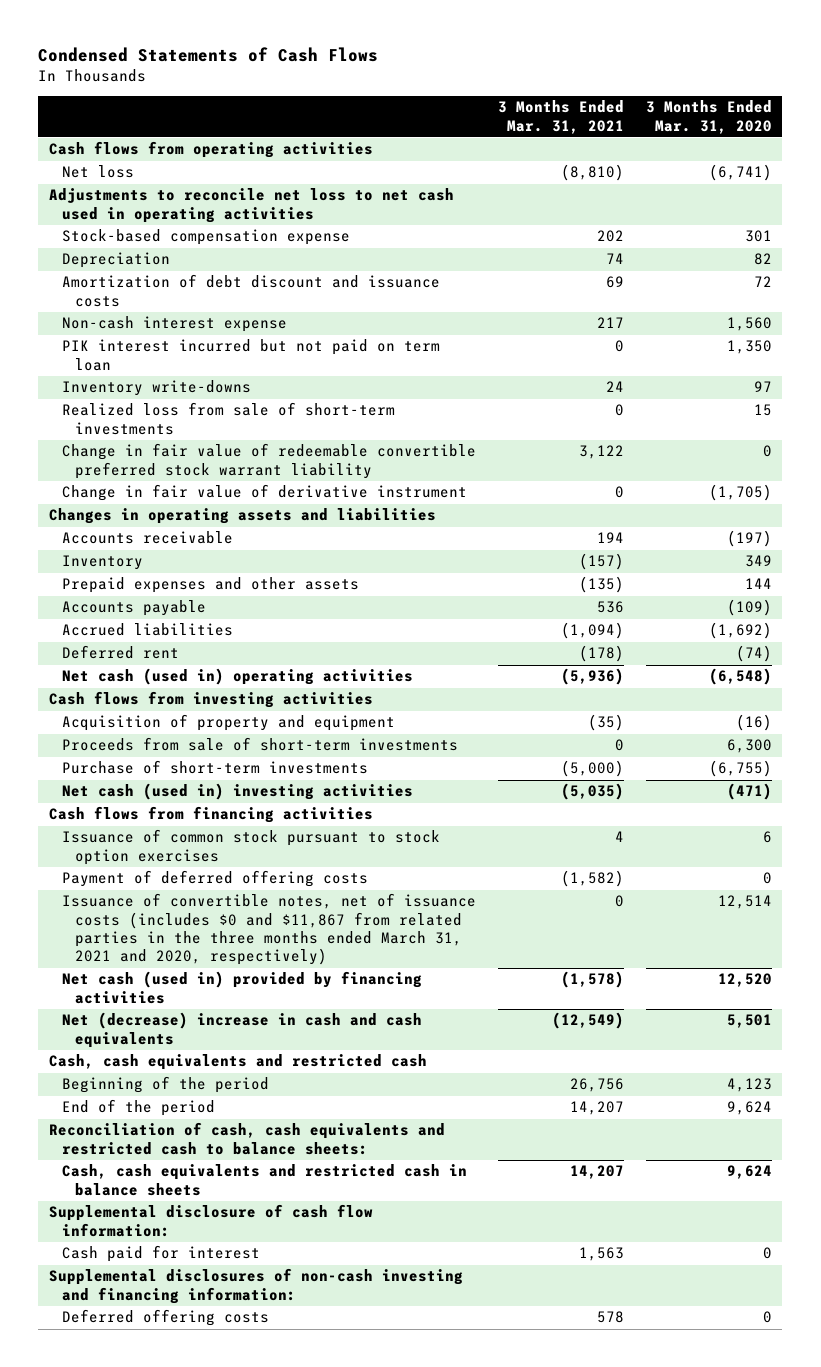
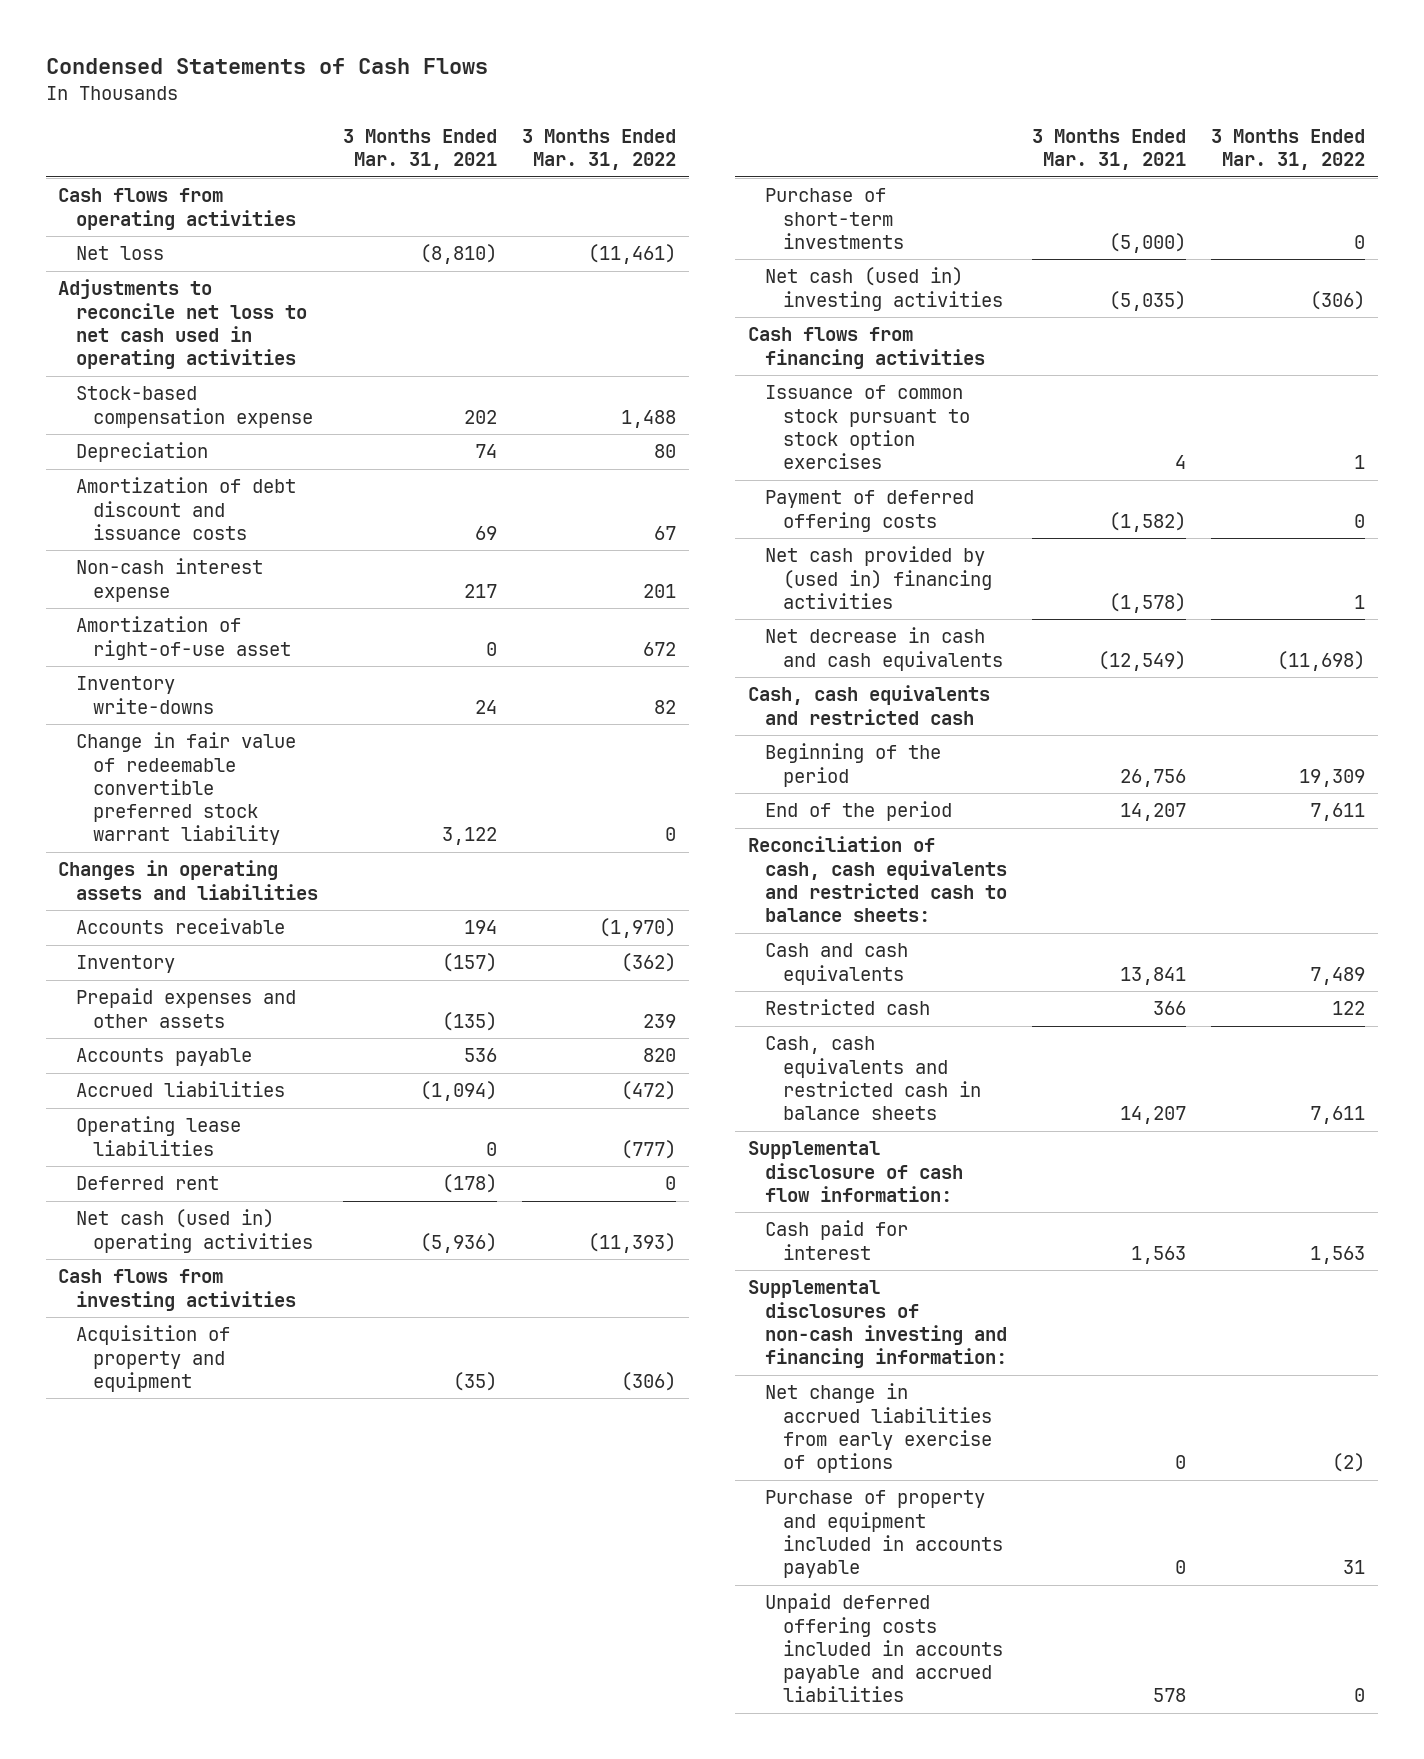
[645,100,772,134] 3 Months Ended Mar. 31, 2020 -> none
none -> [521,128,676,170] 3 Months Ended Mar. 31, 2022
[62,339,441,371] PIK interest incurred but not paid on term loan -> none
none -> [75,616,292,660] Amortization of right-of-use asset
[62,402,396,435] Realized loss from sale of short-term investments -> none
[62,484,468,502] Change in fair value of derivative instrument -> none
none -> [75,1116,241,1156] Operating lease liabilities
[62,737,459,752] Proceeds from sale of short-term investments -> none
[62,893,477,966] Issuance of convertible notes, net of issuance costs (includes $0 and $11,867 from related parties in the three months ended March 31, 2021 and 2020, respectively) -> none
[62,971,423,1004] Net cash (used in) provided by financing activities -> [765,546,992,609] Net cash provided by (used in) financing activities
[62,1012,423,1048] Net (decrease) increase in cash and cash equivalents -> [765,627,1003,671] Net decrease in cash and cash equivalents
none -> [765,943,909,985] Cash and cash equivalents
none -> [765,999,931,1016] Restricted cash
none -> [765,1383,992,1473] Net change in accrued liabilities from early exercise of options
none -> [765,1490,1003,1578] Purchase of property and equipment included in accounts payable
[62,1309,270,1327] Deferred offering costs -> [765,1593,1003,1702] Unpaid deferred offering costs included in accounts payable and accrued liabilities

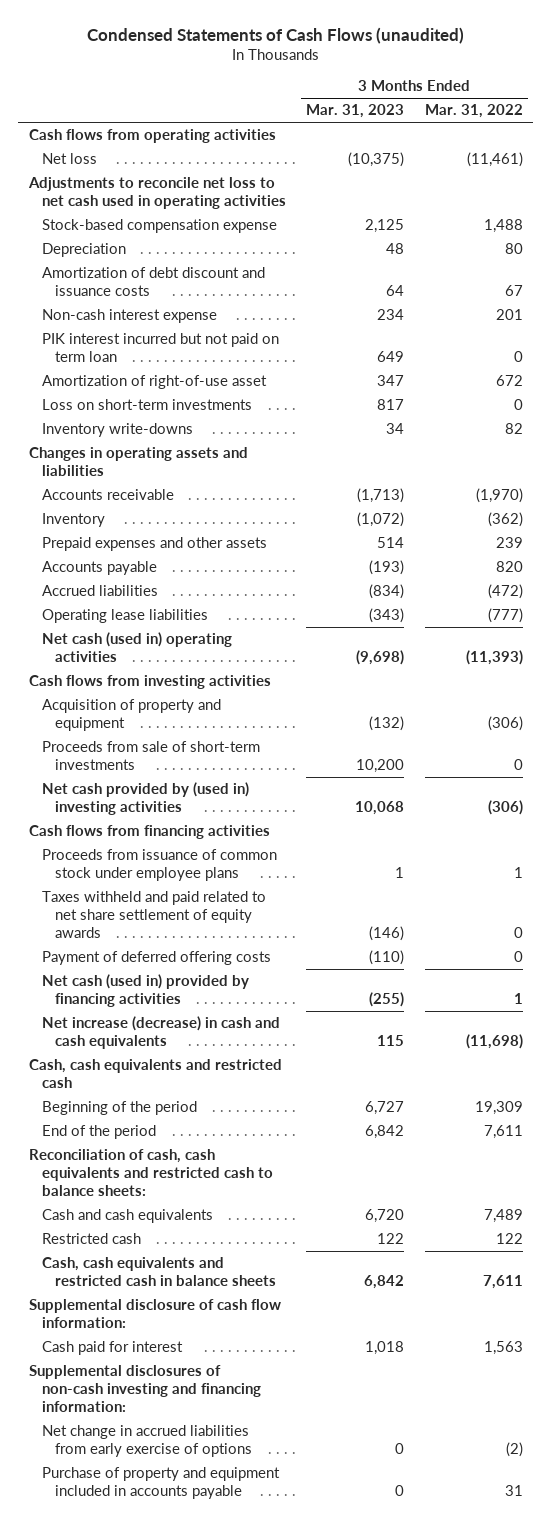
[45,58,488,75] Condensed Statements of Cash Flows -> [86,26,464,44] Condensed Statements of Cash Flows (unaudited)
[342,128,497,170] 3 Months Ended Mar. 31, 2021 -> none
none -> [306,104,405,119] Mar. 31, 2023
none -> [41,333,279,363] PIK interest incurred but not paid on term loan
none -> [41,399,252,411] Loss on short-term investments
[75,732,296,845] Change in fair value of redeemable convertible preferred stock warrant liability -> none
[75,1176,219,1191] Deferred rent -> none
[765,188,904,249] Purchase of short-term investments -> [41,741,260,771] Proceeds from sale of short-term investments
[765,267,1003,311] Net cash (used in) investing activities -> [41,782,249,816] Net cash provided by (used in) investing activities
[765,385,970,469] Issuance of common stock pursuant to stock option exercises -> none
none -> [41,849,277,882] Proceeds from issuance of common stock under employee plans
none -> [41,891,266,939] Taxes withheld and paid related to net share settlement of equity awards
[765,546,992,609] Net cash provided by (used in) financing activities -> [41,974,249,1008] Net cash (used in) provided by financing activities
[765,627,1003,671] Net decrease in cash and cash equivalents -> [41,1016,280,1050] Net increase (decrease) in cash and cash equivalents
[765,1593,1003,1702] Unpaid deferred offering costs included in accounts payable and accrued liabilities -> none

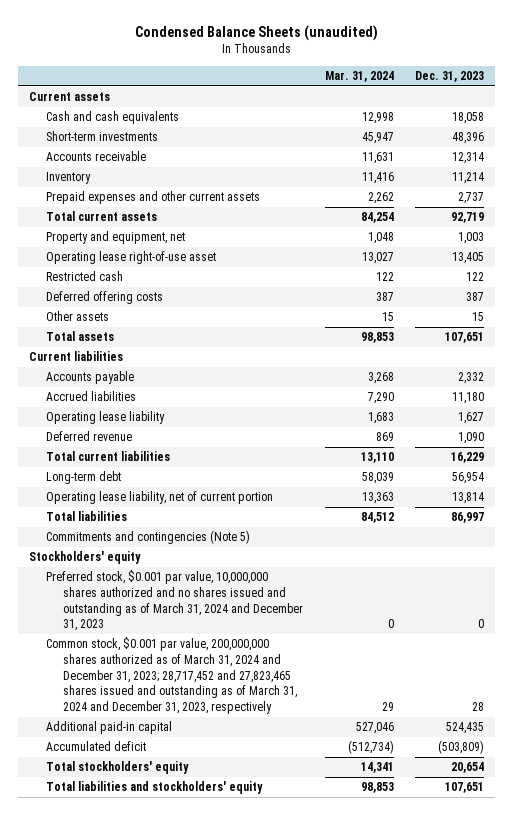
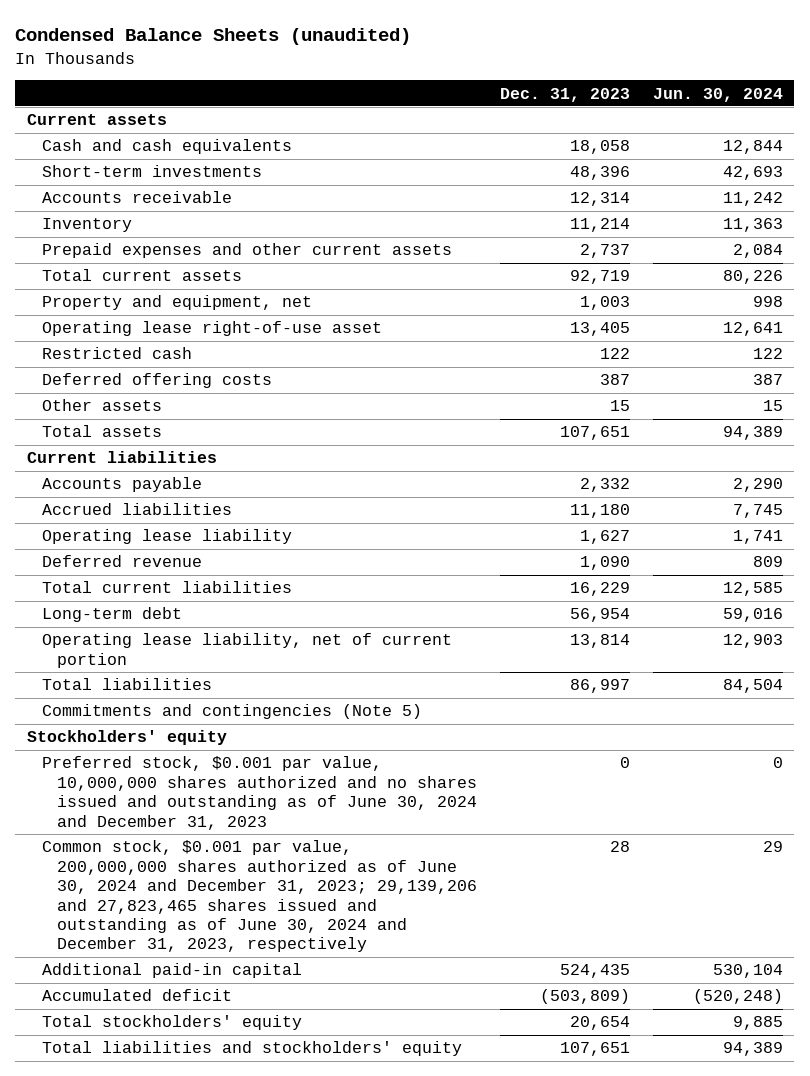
[324,71,394,83] Mar. 31, 2024 -> none
none -> [652,87,783,102] Jun. 30, 2024
[46,570,304,632] Preferred stock, $0.001 par value, 10,000,000 shares authorized and no shares issued and outstanding as of March 31, 2024 and December 31, 2023 -> [41,756,478,830] Preferred stock, $0.001 par value, 10,000,000 shares authorized and no shares issued and outstanding as of June 30, 2024 and December 31, 2023
[46,637,298,714] Common stock, $0.001 par value, 200,000,000 shares authorized as of March 31, 2024 and December 31, 2023; 28,717,452 and 27,823,465 shares issued and outstanding as of March 31, 2024 and December 31, 2023, respectively -> [41,840,478,953] Common stock, $0.001 par value, 200,000,000 shares authorized as of June 30, 2024 and December 31, 2023; 29,139,206 and 27,823,465 shares issued and outstanding as of June 30, 2024 and December 31, 2023, respectively

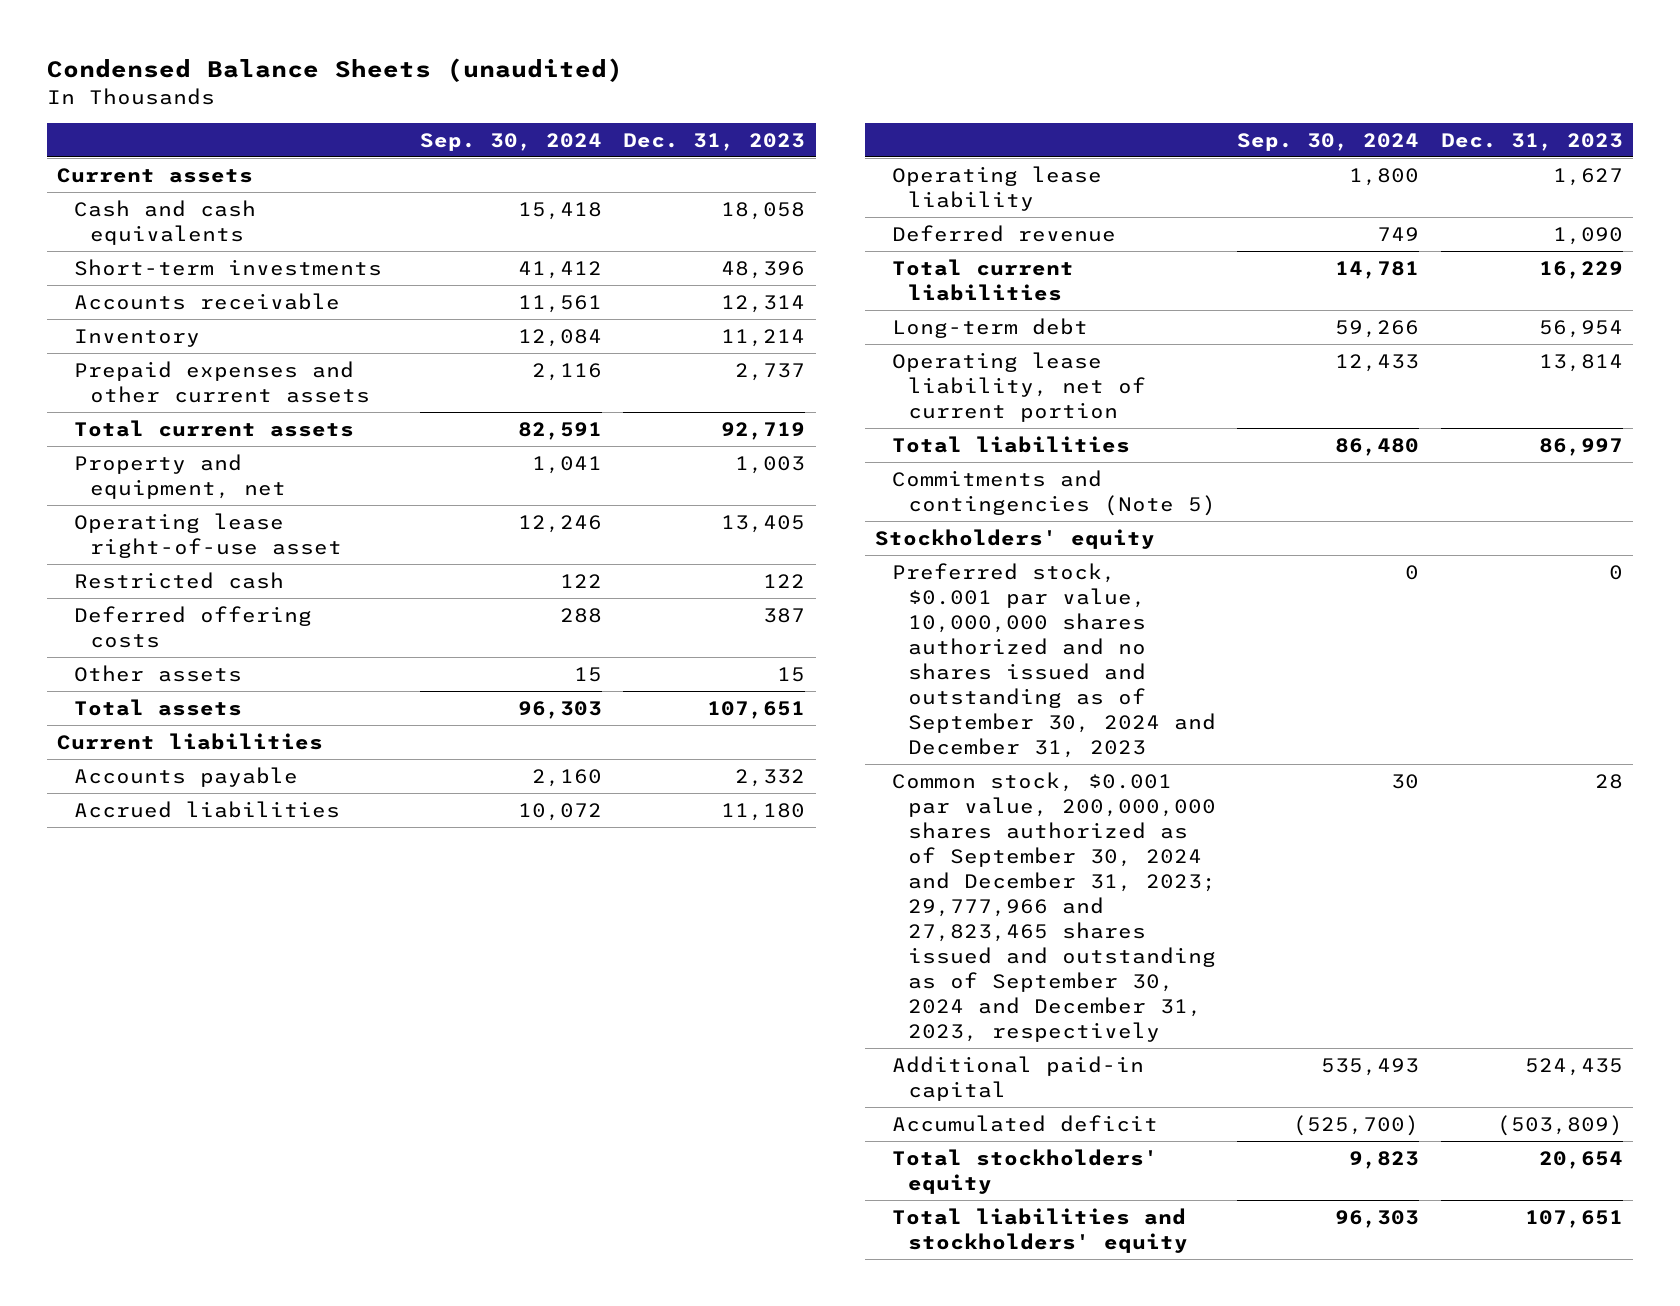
[652,87,783,102] Jun. 30, 2024 -> none
none -> [419,132,602,151] Sep. 30, 2024
[41,756,478,830] Preferred stock, $0.001 par value, 10,000,000 shares authorized and no shares issued and outstanding as of June 30, 2024 and December 31, 2023 -> [891,562,1217,759] Preferred stock, $0.001 par value, 10,000,000 shares authorized and no shares issued and outstanding as of September 30, 2024 and December 31, 2023
[41,840,478,953] Common stock, $0.001 par value, 200,000,000 shares authorized as of June 30, 2024 and December 31, 2023; 29,139,206 and 27,823,465 shares issued and outstanding as of June 30, 2024 and December 31, 2023, respectively -> [891,771,1217,1043] Common stock, $0.001 par value, 200,000,000 shares authorized as of September 30, 2024 and December 31, 2023; 29,777,966 and 27,823,465 shares issued and outstanding as of September 30, 2024 and December 31, 2023, respectively

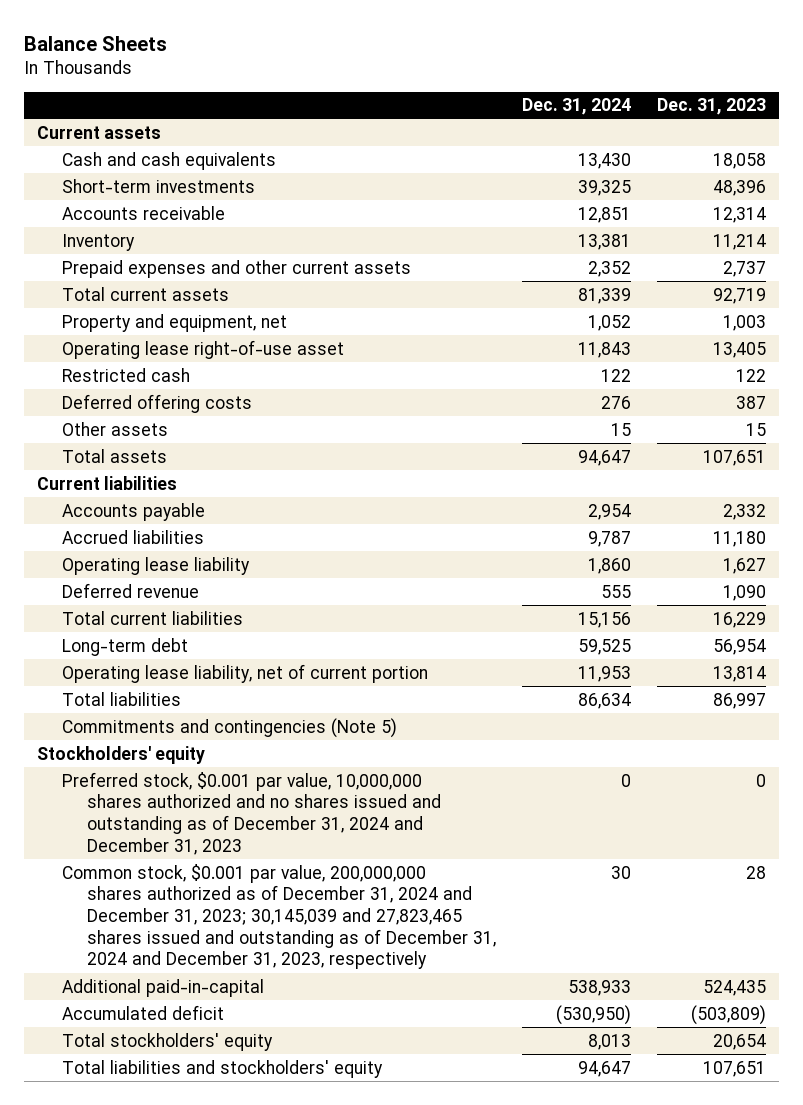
[46,58,623,83] Condensed Balance Sheets (unaudited) -> [23,35,167,51] Balance Sheets
[419,132,602,151] Sep. 30, 2024 -> none
none -> [521,98,631,116] Dec. 31, 2024
[891,562,1217,759] Preferred stock, $0.001 par value, 10,000,000 shares authorized and no shares issued and outstanding as of September 30, 2024 and December 31, 2023 -> [61,771,441,855] Preferred stock, $0.001 par value, 10,000,000 shares authorized and no shares issued and outstanding as of December 31, 2024 and December 31, 2023
[891,771,1217,1043] Common stock, $0.001 par value, 200,000,000 shares authorized as of September 30, 2024 and December 31, 2023; 29,777,966 and 27,823,465 shares issued and outstanding as of September 30, 2024 and December 31, 2023, respectively -> [61,863,496,970] Common stock, $0.001 par value, 200,000,000 shares authorized as of December 31, 2024 and December 31, 2023; 30,145,039 and 27,823,465 shares issued and outstanding as of December 31, 2024 and December 31, 2023, respectively
[891,1055,1144,1101] Additional paid-in capital -> [61,978,264,997] Additional paid-in-capital

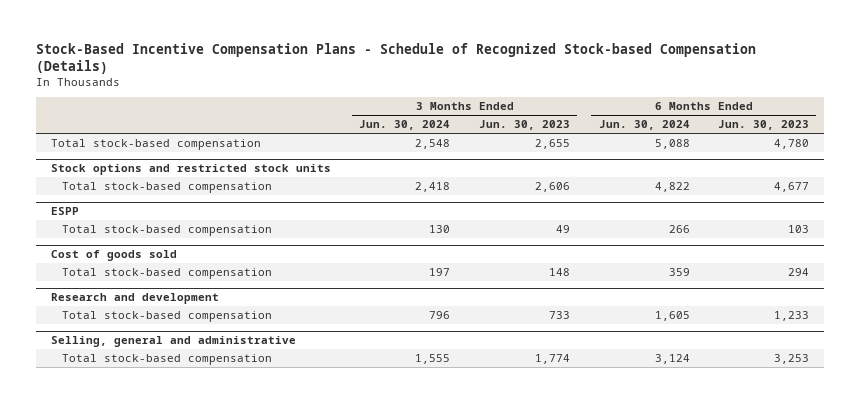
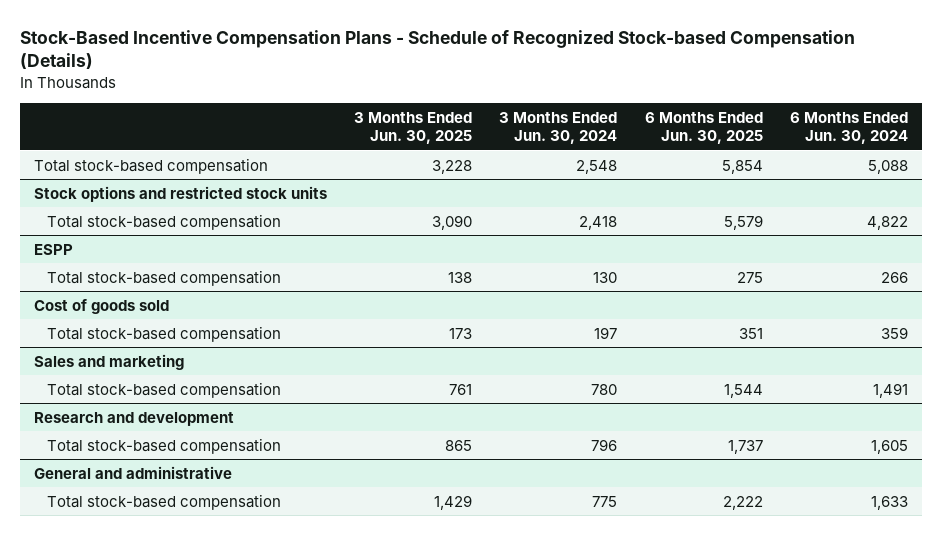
[478,120,570,131] Jun. 30, 2023 -> none
[718,120,810,131] Jun. 30, 2023 -> none
none -> [354,111,473,145] 3 Months Ended Jun. 30, 2025
none -> [644,111,763,145] 6 Months Ended Jun. 30, 2025
none -> [33,353,184,370] Sales and marketing
none -> [46,381,281,398] Total stock-based compensation
[50,336,296,348] Selling, general and administrative -> [33,465,232,479] General and administrative
[415,354,451,365] 1,555 -> [592,495,618,507] 775
[654,354,690,365] 3,124 -> [871,495,909,510] 1,633

